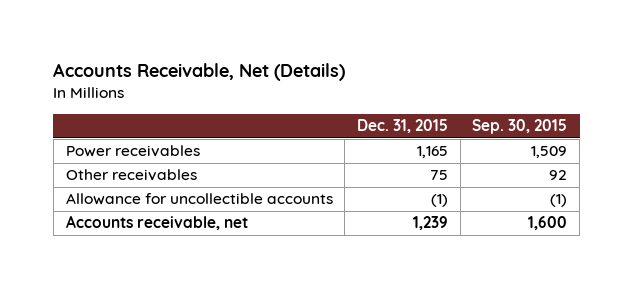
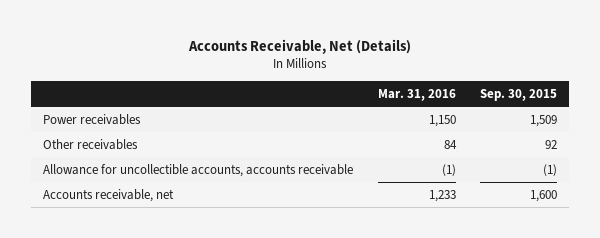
[357,119,449,134] Dec. 31, 2015 -> none
none -> [377,88,456,101] Mar. 31, 2016
[65,193,333,206] Allowance for uncollectible accounts -> [43,163,354,177] Allowance for uncollectible accounts, accounts receivable

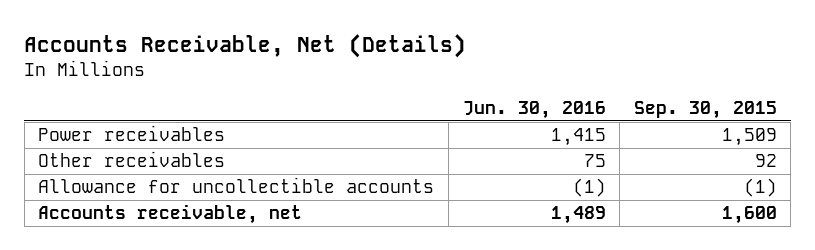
[377,88,456,101] Mar. 31, 2016 -> none
none -> [462,100,606,119] Jun. 30, 2016
[43,163,354,177] Allowance for uncollectible accounts, accounts receivable -> [38,177,435,194] Allowance for uncollectible accounts

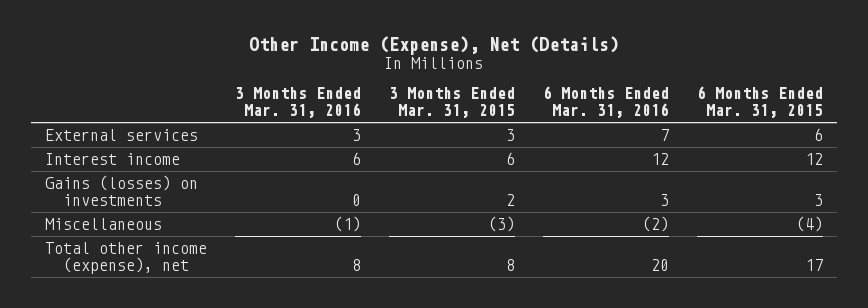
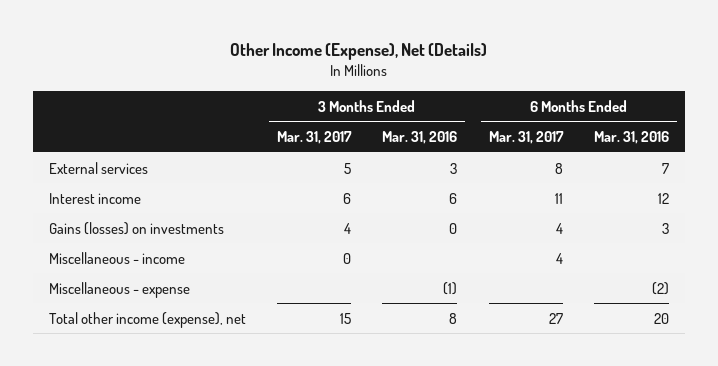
[389,87,516,119] 3 Months Ended Mar. 31, 2015 -> none
[697,86,824,119] 6 Months Ended Mar. 31, 2015 -> none
none -> [277,130,353,144] Mar. 31, 2017
none -> [488,130,564,144] Mar. 31, 2017
none -> [48,251,185,264] Miscellaneous - income
[44,217,162,230] Miscellaneous -> [48,281,190,298] Miscellaneous - expense

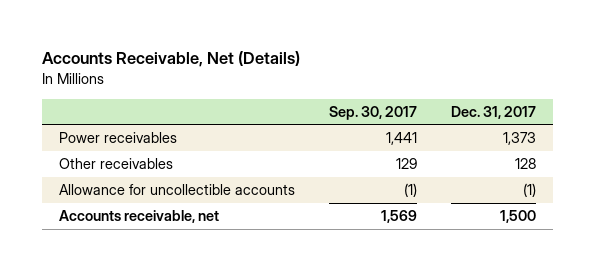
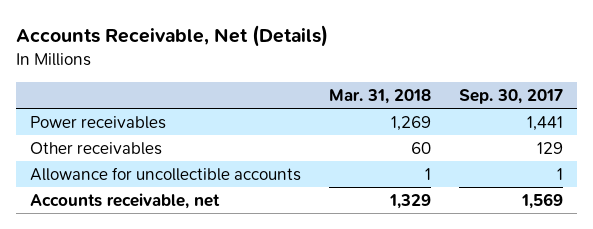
[451,105,537,119] Dec. 31, 2017 -> none
none -> [329,89,432,105] Mar. 31, 2018
[404,183,418,198] (1) -> [557,167,564,180] 1

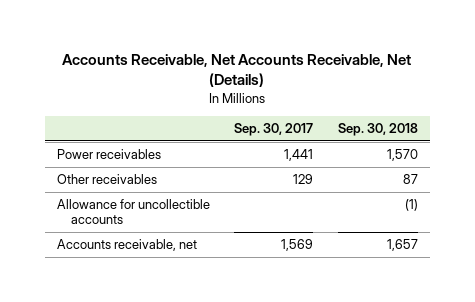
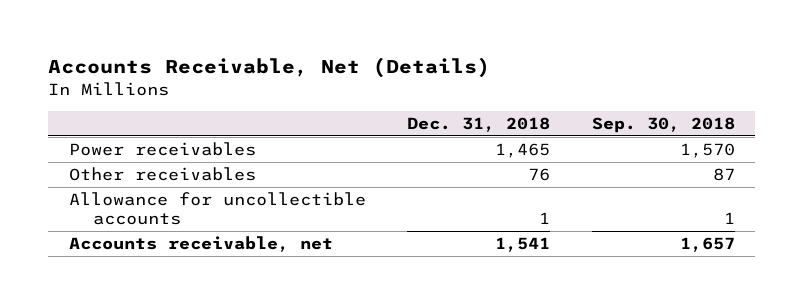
[62,54,412,88] Accounts Receivable, Net Accounts Receivable, Net (Details) -> [47,57,490,79] Accounts Receivable, Net (Details)
[234,123,314,137] Sep. 30, 2017 -> none
none -> [407,117,551,133] Dec. 31, 2018
[404,199,418,212] (1) -> [723,212,735,225] 1

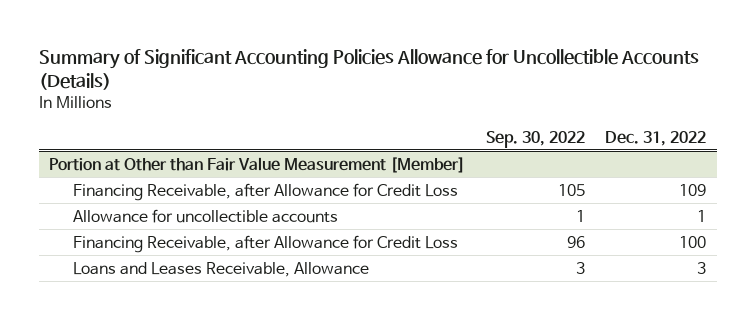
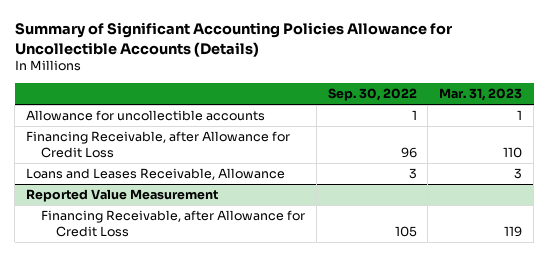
[605,130,707,146] Dec. 31, 2022 -> none
none -> [439,88,523,102] Mar. 31, 2023
[48,156,465,173] Portion at Other than Fair Value Measurement [Member] -> none
[73,182,459,201] Financing Receivable, after Allowance for Credit Loss -> none
none -> [26,189,219,203] Reported Value Measurement
none -> [40,210,305,238] Financing Receivable, after Allowance for Credit Loss

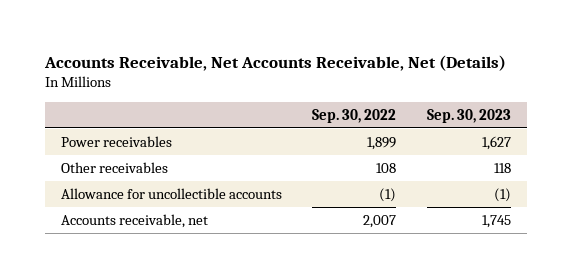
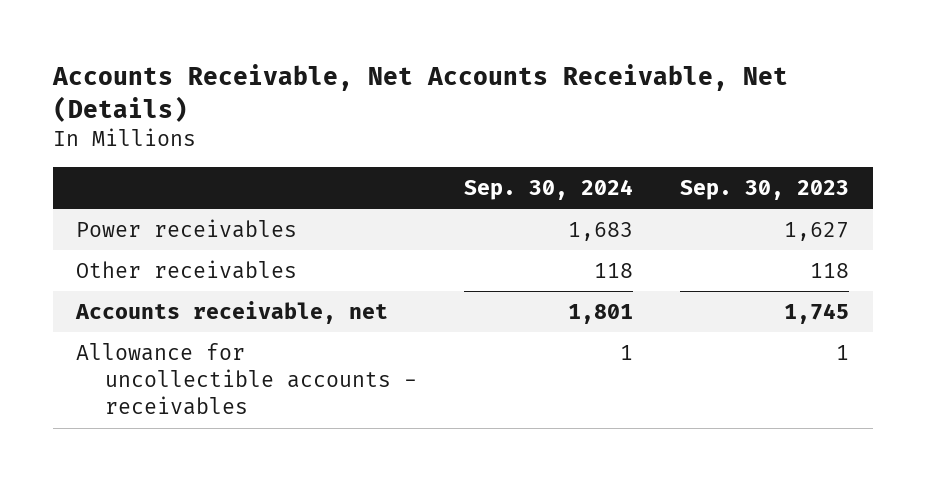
[312,108,397,123] Sep. 30, 2022 -> none
none -> [464,179,634,201] Sep. 30, 2024
[60,187,282,199] Allowance for uncollectible accounts -> none
none -> [76,342,417,416] Allowance for uncollectible accounts - receivables

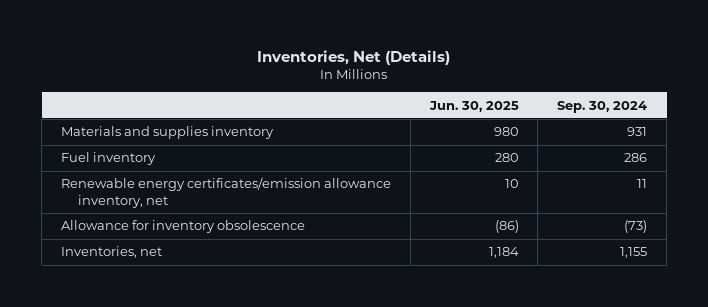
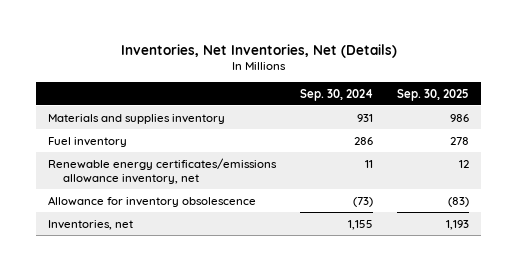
[257,49,451,65] Inventories, Net (Details) -> [120,43,397,58] Inventories, Net Inventories, Net (Details)
[428,100,519,112] Jun. 30, 2025 -> none
none -> [396,88,469,101] Sep. 30, 2025
[61,177,392,208] Renewable energy certificates/emission allowance inventory, net -> [48,157,278,184] Renewable energy certificates/emissions allowance inventory, net

